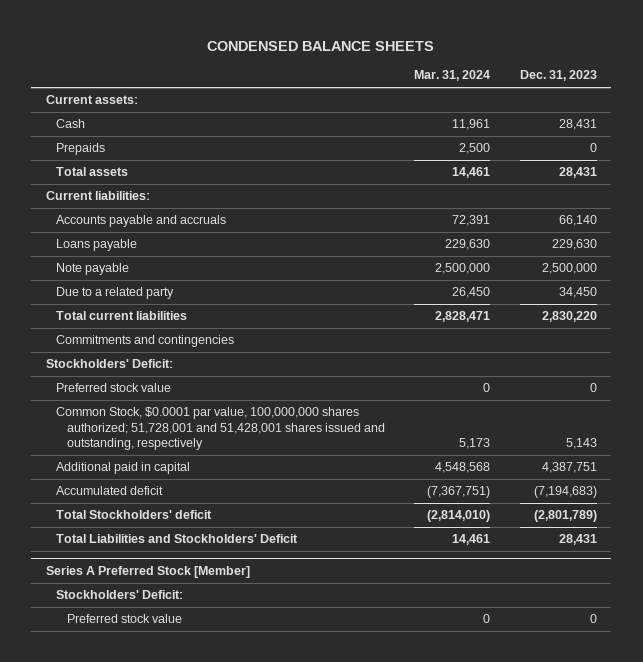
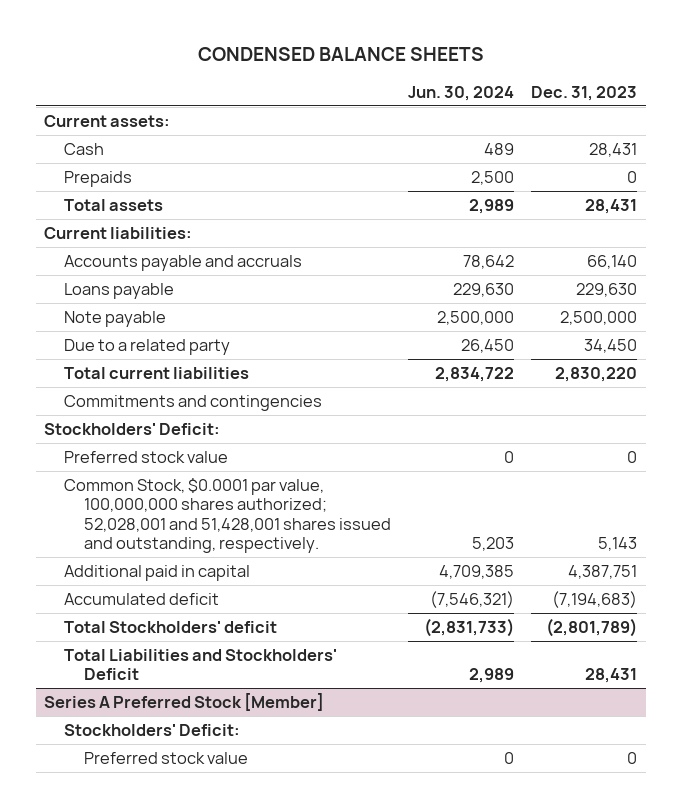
[414,70,491,82] Mar. 31, 2024 -> none
none -> [407,85,514,101] Jun. 30, 2024
[56,407,385,451] Common Stock, $0.0001 par value, 100,000,000 shares authorized; 51,728,001 and 51,428,001 shares issued and outstanding, respectively -> [64,477,391,554] Common Stock, $0.0001 par value, 100,000,000 shares authorized; 52,028,001 and 51,428,001 shares issued and outstanding, respectively.

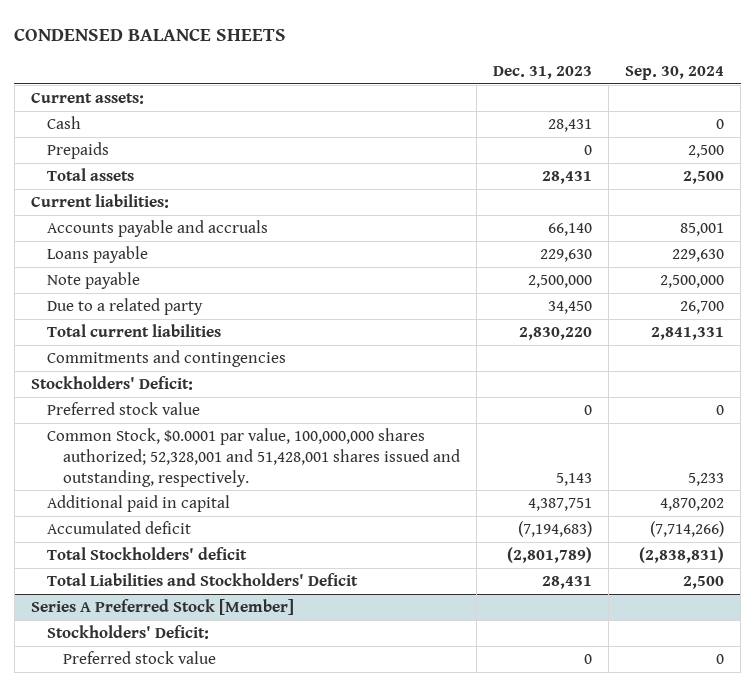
[407,85,514,101] Jun. 30, 2024 -> none
none -> [625,66,725,81] Sep. 30, 2024
[64,477,391,554] Common Stock, $0.0001 par value, 100,000,000 shares authorized; 52,028,001 and 51,428,001 shares issued and outstanding, respectively. -> [47,428,461,487] Common Stock, $0.0001 par value, 100,000,000 shares authorized; 52,328,001 and 51,428,001 shares issued and outstanding, respectively.

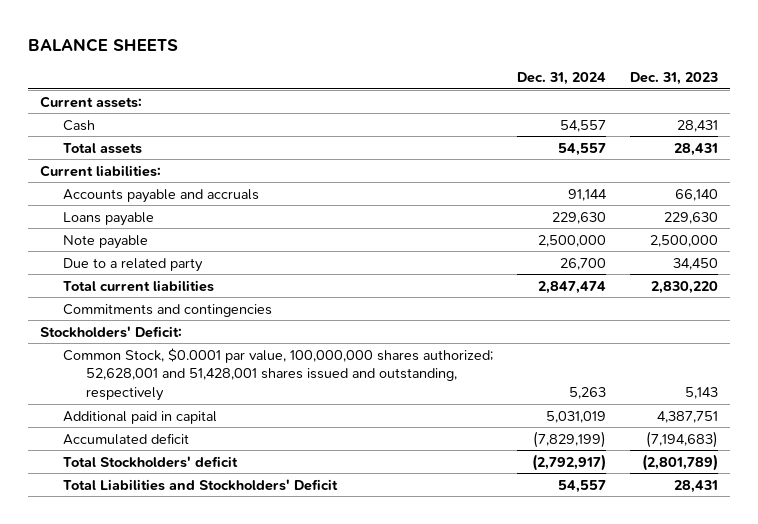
[14,28,287,42] CONDENSED BALANCE SHEETS -> [28,37,179,52] BALANCE SHEETS
[625,66,725,81] Sep. 30, 2024 -> none
none -> [517,72,607,86] Dec. 31, 2024
[47,142,110,160] Prepaids -> none
[47,402,201,416] Preferred stock value -> none
[47,428,461,487] Common Stock, $0.0001 par value, 100,000,000 shares authorized; 52,328,001 and 51,428,001 shares issued and outstanding, respectively. -> [63,347,494,401] Common Stock, $0.0001 par value, 100,000,000 shares authorized; 52,628,001 and 51,428,001 shares issued and outstanding, respectively
[30,599,294,616] Series A Preferred Stock [Member] -> none
[47,625,210,640] Stockholders' Deficit: -> none
[63,651,217,665] Preferred stock value -> none

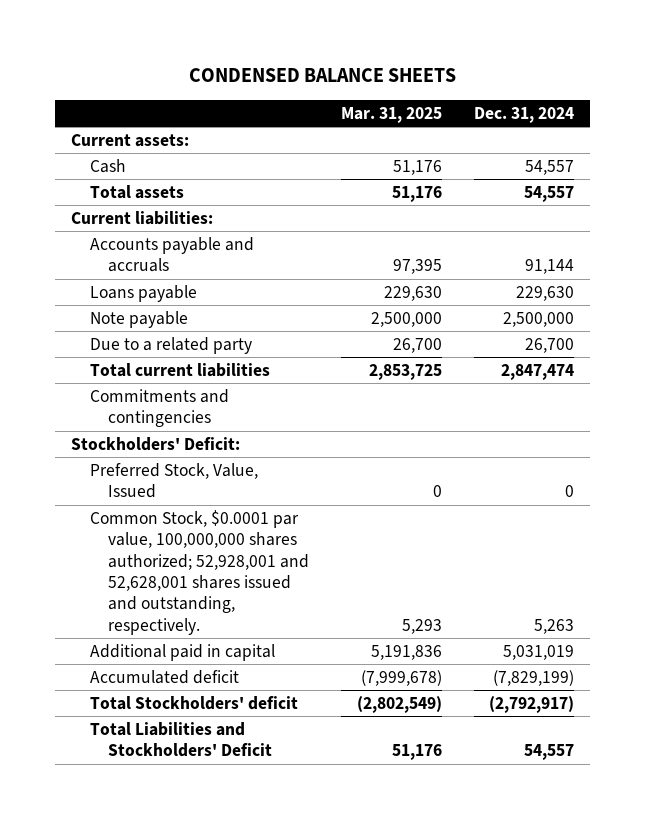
[28,37,179,52] BALANCE SHEETS -> [188,68,456,83] CONDENSED BALANCE SHEETS
[630,72,719,86] Dec. 31, 2023 -> none
none -> [341,106,443,123] Mar. 31, 2025
none -> [89,462,258,499] Preferred Stock, Value, Issued
[63,347,494,401] Common Stock, $0.0001 par value, 100,000,000 shares authorized; 52,628,001 and 51,428,001 shares issued and outstanding, respectively -> [89,509,310,635] Common Stock, $0.0001 par value, 100,000,000 shares authorized; 52,928,001 and 52,628,001 shares issued and outstanding, respectively.

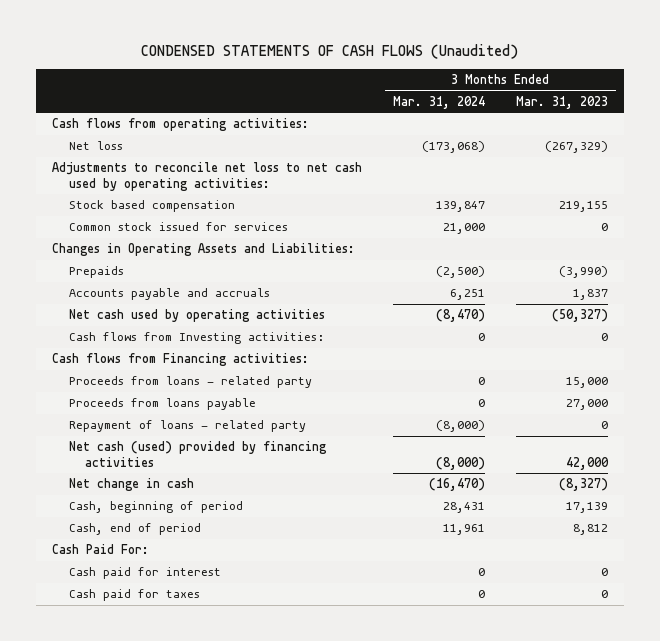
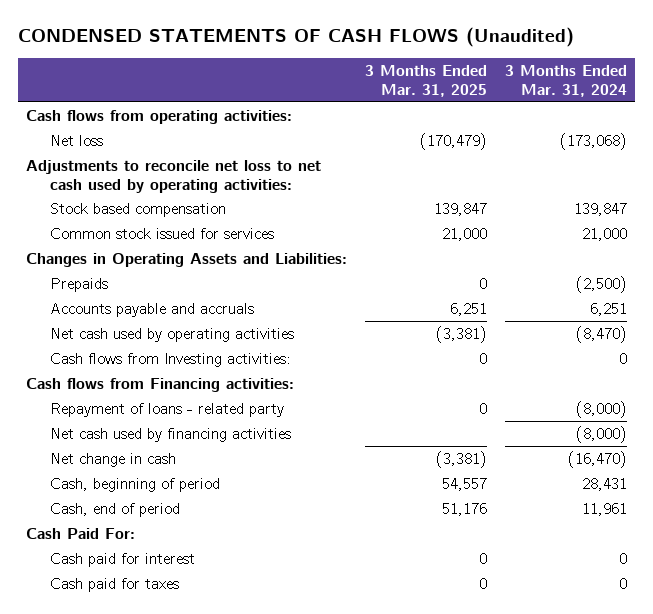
[516,95,609,109] Mar. 31, 2023 -> none
none -> [365,65,488,98] 3 Months Ended Mar. 31, 2025
[68,376,312,389] Proceeds from loans - related party -> none
[68,398,256,411] Proceeds from loans payable -> none
[68,441,327,467] Net cash (used) provided by financing activities -> [49,427,291,442] Net cash used by financing activities

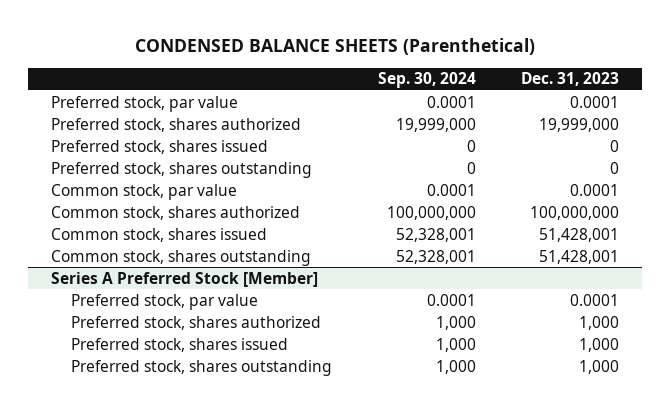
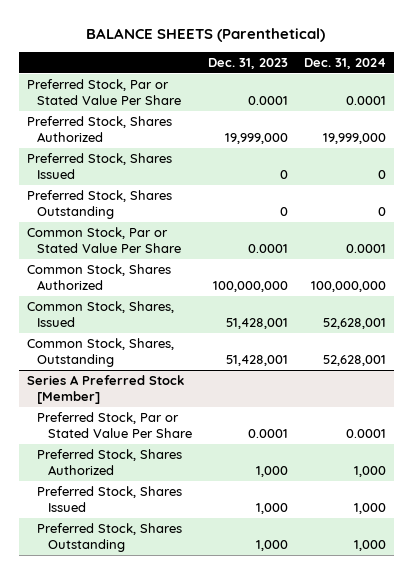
[135,38,536,56] CONDENSED BALANCE SHEETS (Parenthetical) -> [86,27,326,42] BALANCE SHEETS (Parenthetical)
[377,72,476,89] Sep. 30, 2024 -> none
none -> [303,58,386,70] Dec. 31, 2024
[51,95,239,112] Preferred stock, par value -> [26,79,182,106] Preferred Stock, Par or Stated Value Per Share
[51,117,302,132] Preferred stock, shares authorized -> [26,116,172,143] Preferred Stock, Shares Authorized
[51,139,269,154] Preferred stock, shares issued -> [26,153,172,180] Preferred Stock, Shares Issued
[51,161,313,178] Preferred stock, shares outstanding -> [26,190,172,220] Preferred Stock, Shares Outstanding
[51,183,238,200] Common stock, par value -> [26,227,182,254] Common Stock, Par or Stated Value Per Share
[51,205,301,220] Common stock, shares authorized -> [26,264,171,291] Common Stock, Shares Authorized
[51,227,268,242] Common stock, shares issued -> [26,301,174,328] Common Stock, Shares, Issued
[51,249,312,266] Common stock, shares outstanding -> [26,338,174,368] Common Stock, Shares, Outstanding
[71,293,259,310] Preferred stock, par value -> [37,412,192,439] Preferred Stock, Par or Stated Value Per Share
[71,315,322,330] Preferred stock, shares authorized -> [37,449,183,476] Preferred Stock, Shares Authorized
[71,337,289,352] Preferred stock, shares issued -> [37,486,183,513] Preferred Stock, Shares Issued
[71,359,333,376] Preferred stock, shares outstanding -> [37,523,183,553] Preferred Stock, Shares Outstanding

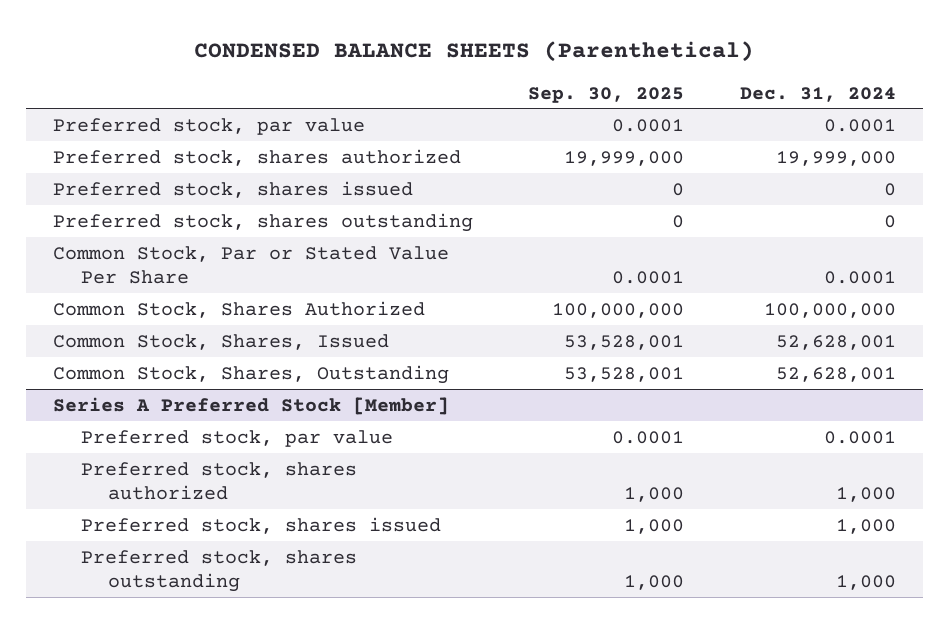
[86,27,326,42] BALANCE SHEETS (Parenthetical) -> [194,40,755,62] CONDENSED BALANCE SHEETS (Parenthetical)
[207,58,288,70] Dec. 31, 2023 -> none
none -> [528,86,685,103] Sep. 30, 2025
[26,79,182,106] Preferred Stock, Par or Stated Value Per Share -> [53,117,366,135] Preferred stock, par value
[26,116,172,143] Preferred Stock, Shares Authorized -> [53,148,462,166] Preferred stock, shares authorized
[26,153,172,180] Preferred Stock, Shares Issued -> [53,180,414,198] Preferred stock, shares issued
[26,190,172,220] Preferred Stock, Shares Outstanding -> [53,212,474,232] Preferred stock, shares outstanding
[37,412,192,439] Preferred Stock, Par or Stated Value Per Share -> [80,429,393,447] Preferred stock, par value
[37,449,183,476] Preferred Stock, Shares Authorized -> [80,461,357,501] Preferred stock, shares authorized
[37,486,183,513] Preferred Stock, Shares Issued -> [80,516,441,534] Preferred stock, shares issued
[37,523,183,553] Preferred Stock, Shares Outstanding -> [80,549,357,593] Preferred stock, shares outstanding

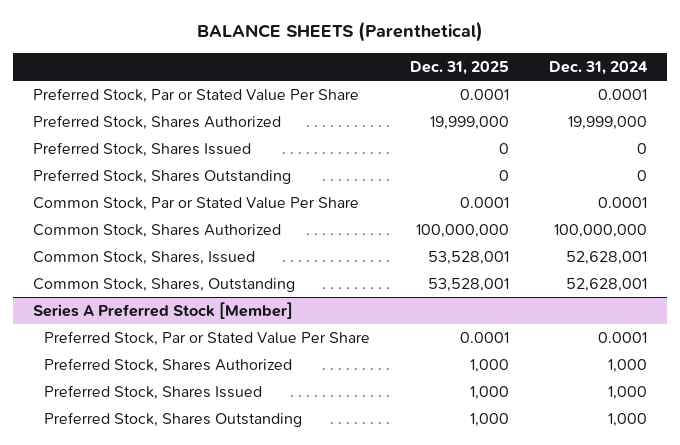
[194,40,755,62] CONDENSED BALANCE SHEETS (Parenthetical) -> [196,21,483,43] BALANCE SHEETS (Parenthetical)
[528,86,685,103] Sep. 30, 2025 -> none
none -> [410,61,510,76] Dec. 31, 2025
[53,117,366,135] Preferred stock, par value -> [32,87,359,103] Preferred Stock, Par or Stated Value Per Share
[53,148,462,166] Preferred stock, shares authorized -> [32,114,281,130] Preferred Stock, Shares Authorized
[53,180,414,198] Preferred stock, shares issued -> [32,141,251,157] Preferred Stock, Shares Issued
[53,212,474,232] Preferred stock, shares outstanding -> [32,168,291,184] Preferred Stock, Shares Outstanding
[80,429,393,447] Preferred stock, par value -> [44,330,371,346] Preferred Stock, Par or Stated Value Per Share
[80,461,357,501] Preferred stock, shares authorized -> [44,357,293,373] Preferred Stock, Shares Authorized
[80,516,441,534] Preferred stock, shares issued -> [44,384,263,400] Preferred Stock, Shares Issued
[80,549,357,593] Preferred stock, shares outstanding -> [44,411,303,427] Preferred Stock, Shares Outstanding

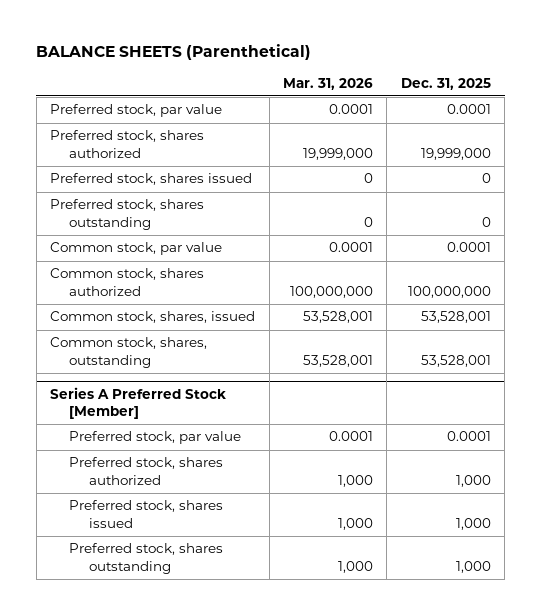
[548,61,648,76] Dec. 31, 2024 -> none
none -> [283,77,374,90] Mar. 31, 2026
[32,87,359,103] Preferred Stock, Par or Stated Value Per Share -> [50,104,223,118] Preferred stock, par value
[32,114,281,130] Preferred Stock, Shares Authorized -> [50,130,205,158] Preferred stock, shares authorized
[32,141,251,157] Preferred Stock, Shares Issued -> [50,173,253,186] Preferred stock, shares issued
[32,168,291,184] Preferred Stock, Shares Outstanding -> [50,199,205,230] Preferred stock, shares outstanding
[32,196,359,211] Common Stock, Par or Stated Value Per Share -> [50,242,223,256] Common stock, par value
[32,223,281,238] Common Stock, Shares Authorized -> [50,268,205,296] Common stock, shares authorized
[32,250,255,265] Common Stock, Shares, Issued -> [50,311,256,324] Common stock, shares, issued
[32,277,295,292] Common Stock, Shares, Outstanding -> [50,337,208,368] Common stock, shares, outstanding
[44,330,371,346] Preferred Stock, Par or Stated Value Per Share -> [69,431,242,445] Preferred stock, par value
[44,357,293,373] Preferred Stock, Shares Authorized -> [69,457,224,485] Preferred stock, shares authorized
[44,384,263,400] Preferred Stock, Shares Issued -> [69,500,224,528] Preferred stock, shares issued
[44,411,303,427] Preferred Stock, Shares Outstanding -> [69,543,224,574] Preferred stock, shares outstanding

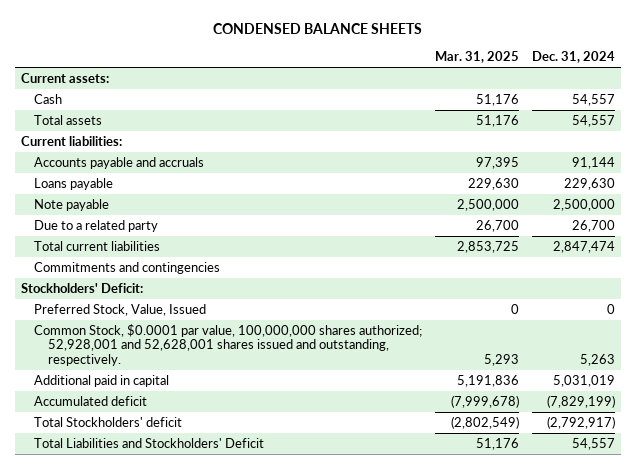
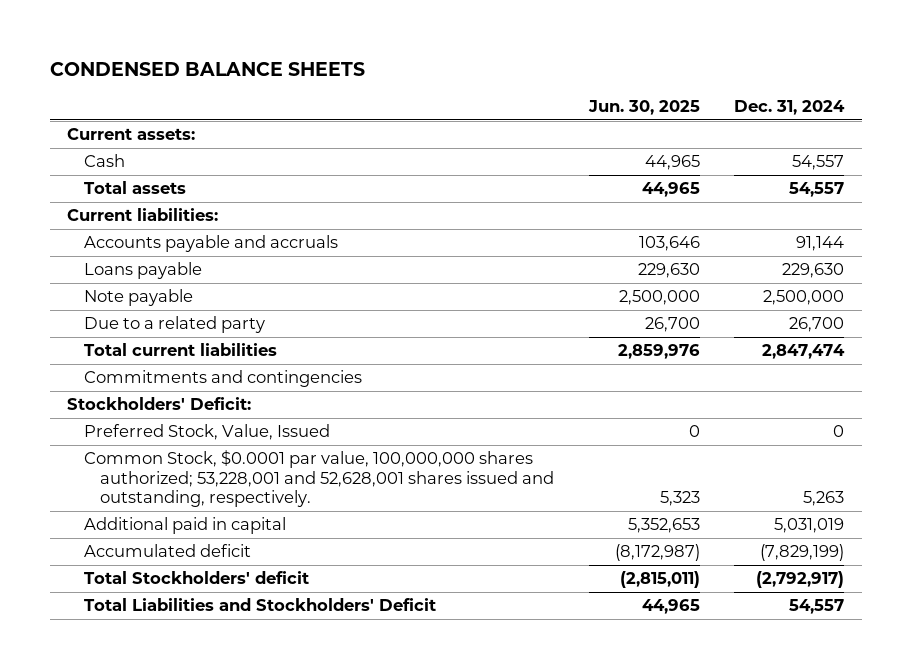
[435,51,520,64] Mar. 31, 2025 -> none
none -> [587,99,700,115] Jun. 30, 2025
[34,324,423,366] Common Stock, $0.0001 par value, 100,000,000 shares authorized; 52,928,001 and 52,628,001 shares issued and outstanding, respectively. -> [83,450,555,508] Common Stock, $0.0001 par value, 100,000,000 shares authorized; 53,228,001 and 52,628,001 shares issued and outstanding, respectively.

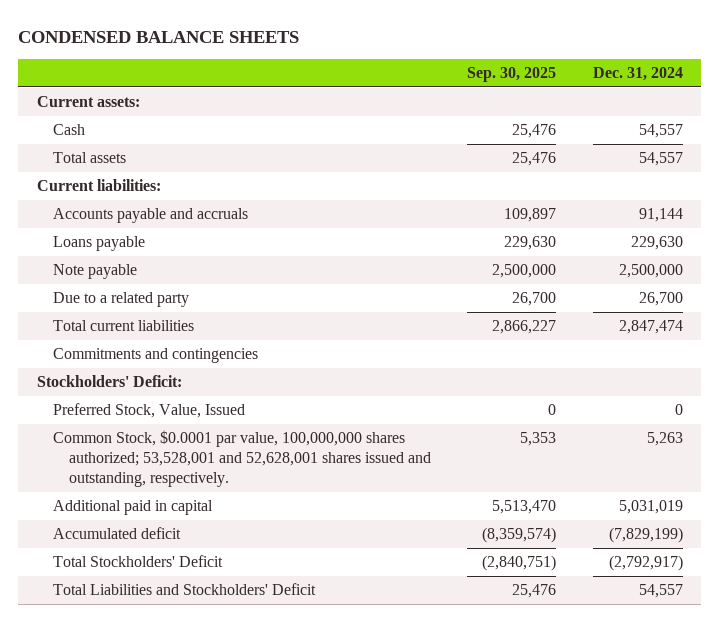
[587,99,700,115] Jun. 30, 2025 -> none
none -> [467,67,557,83] Sep. 30, 2025
[83,450,555,508] Common Stock, $0.0001 par value, 100,000,000 shares authorized; 53,228,001 and 52,628,001 shares issued and outstanding, respectively. -> [52,429,431,488] Common Stock, $0.0001 par value, 100,000,000 shares authorized; 53,528,001 and 52,628,001 shares issued and outstanding, respectively.
[83,571,309,585] Total Stockholders' deficit -> [52,554,223,567] Total Stockholders' Deficit

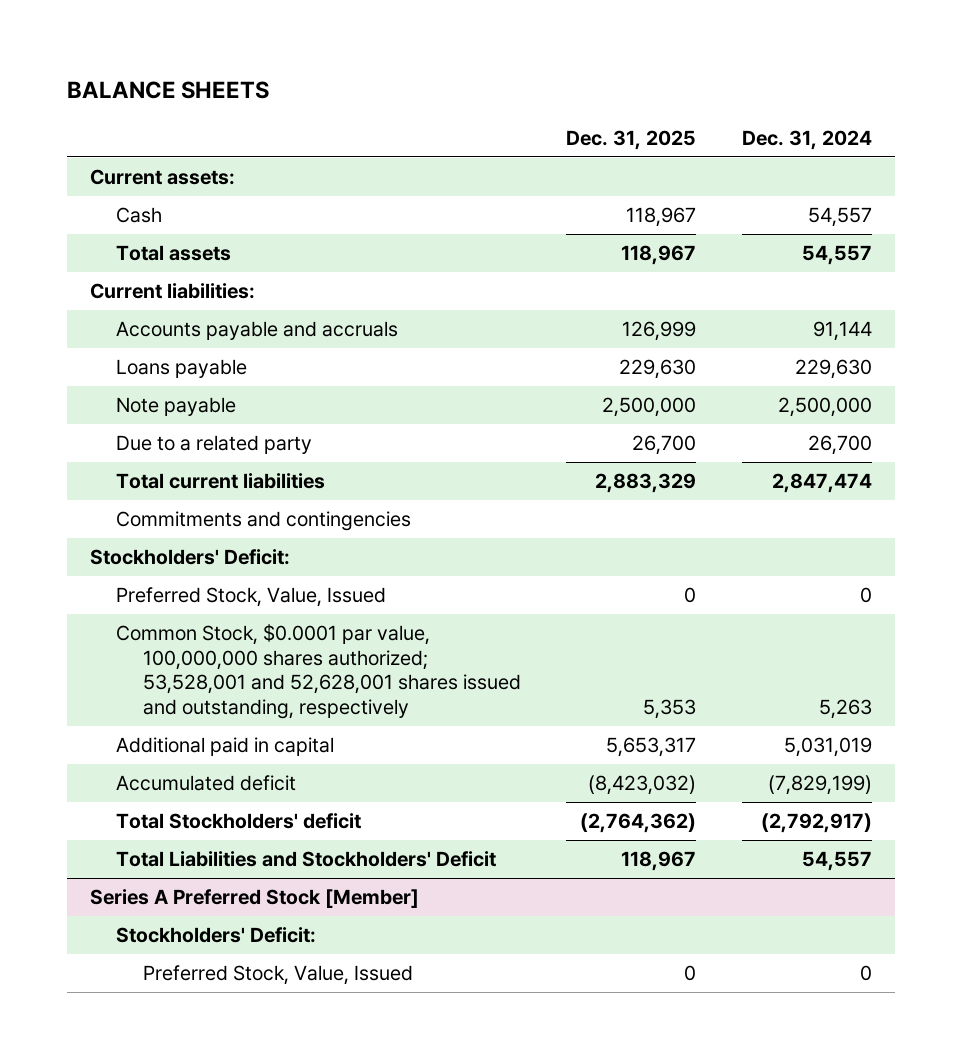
[18,31,300,44] CONDENSED BALANCE SHEETS -> [67,81,270,100] BALANCE SHEETS
[467,67,557,83] Sep. 30, 2025 -> none
none -> [566,129,697,150] Dec. 31, 2025
[52,429,431,488] Common Stock, $0.0001 par value, 100,000,000 shares authorized; 53,528,001 and 52,628,001 shares issued and outstanding, respectively. -> [116,624,521,720] Common Stock, $0.0001 par value, 100,000,000 shares authorized; 53,528,001 and 52,628,001 shares issued and outstanding, respectively
[52,554,223,567] Total Stockholders' Deficit -> [116,813,362,830] Total Stockholders' deficit
none -> [90,889,420,909] Series A Preferred Stock [Member]
none -> [116,927,317,944] Stockholders' Deficit:
none -> [142,965,413,986] Preferred Stock, Value, Issued

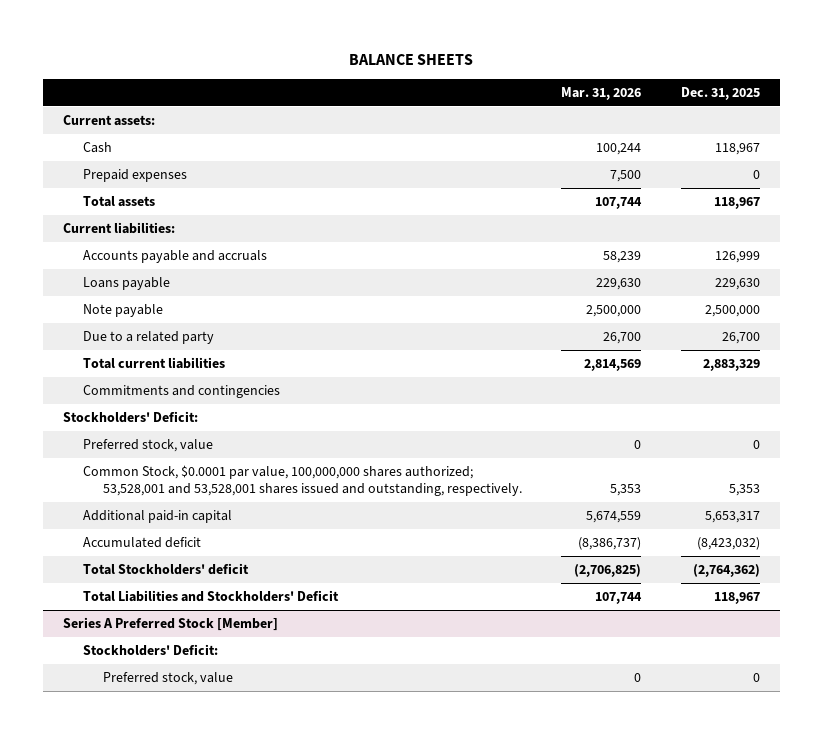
[742,129,873,150] Dec. 31, 2024 -> none
none -> [561,86,642,100] Mar. 31, 2026
none -> [82,169,187,183] Prepaid expenses
[116,587,387,608] Preferred Stock, Value, Issued -> [82,439,213,453] Preferred stock, value
[116,624,521,720] Common Stock, $0.0001 par value, 100,000,000 shares authorized; 53,528,001 and 52,628,001 shares issued and outstanding, respectively -> [82,465,522,496] Common Stock, $0.0001 par value, 100,000,000 shares authorized; 53,528,001 and 53,528,001 shares issued and outstanding, respectively.
[116,737,335,757] Additional paid in capital -> [82,510,232,524] Additional paid-in capital
[142,965,413,986] Preferred Stock, Value, Issued -> [102,672,233,686] Preferred stock, value

